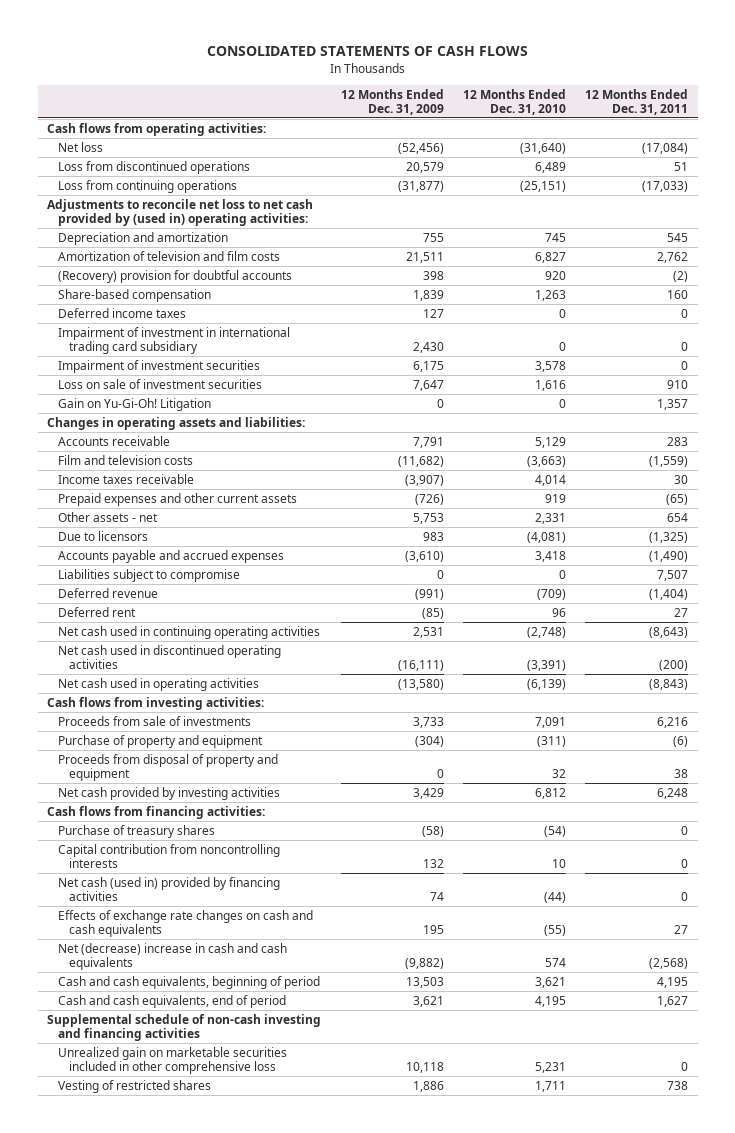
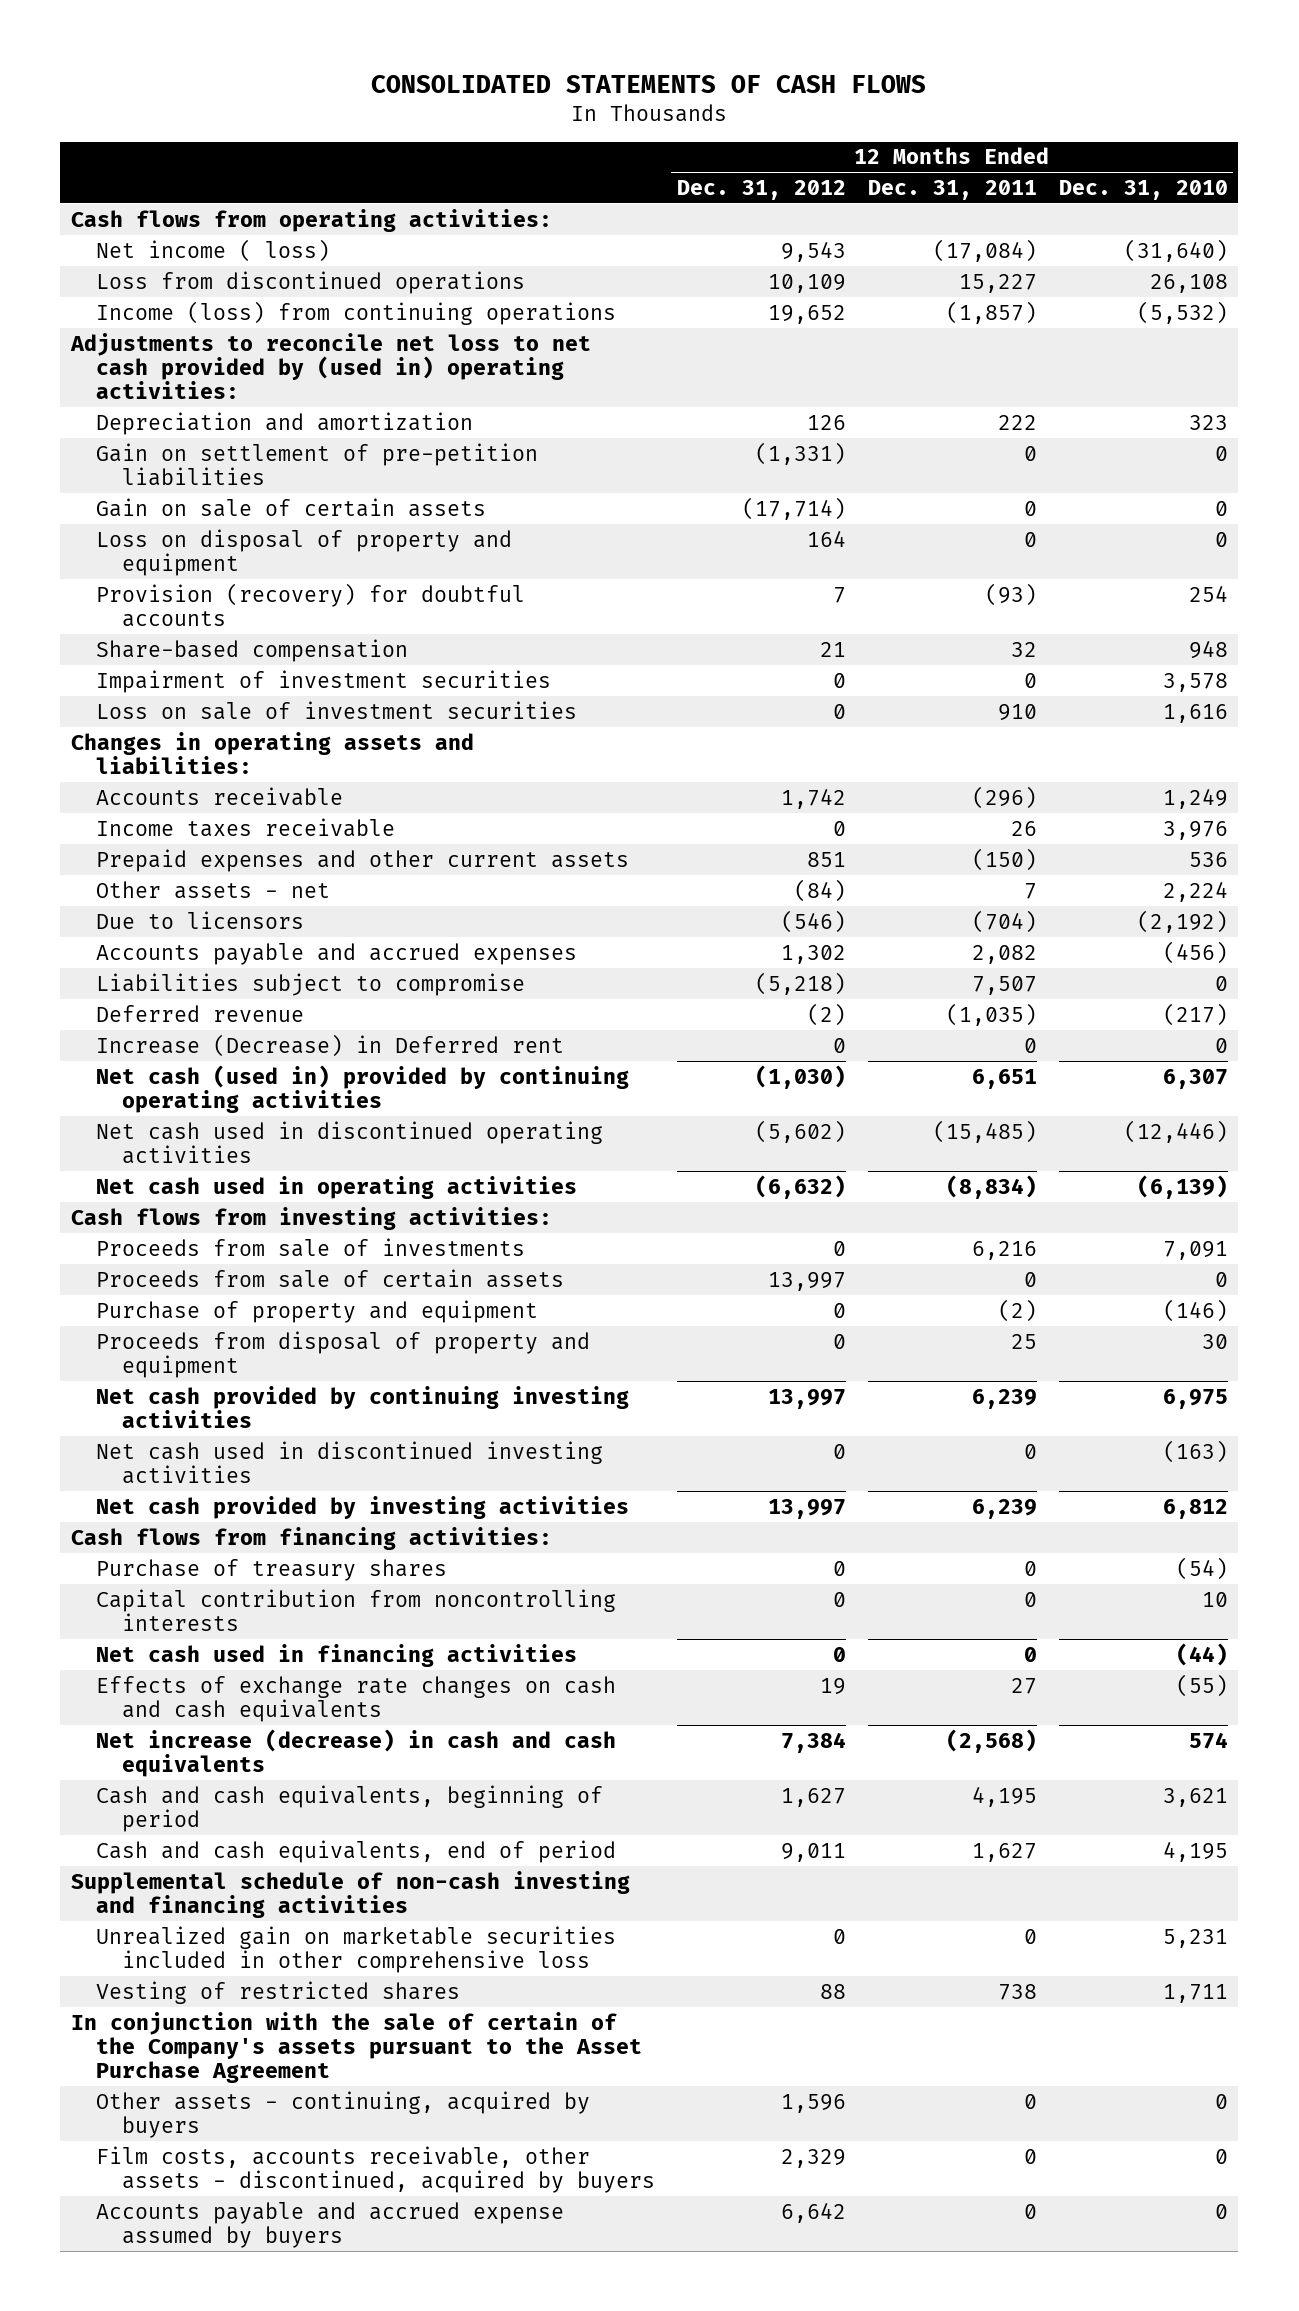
[340,88,444,115] 12 Months Ended Dec. 31, 2009 -> none
none -> [676,180,846,201] Dec. 31, 2012
[58,141,104,152] Net loss -> [96,238,331,262] Net income ( loss)
[534,161,566,173] 6,489 -> [1149,273,1228,293] 26,108
[674,161,689,171] 51 -> [958,273,1037,293] 15,227
[58,179,238,193] Loss from continuing operations -> [96,300,617,325] Income (loss) from continuing operations
[519,180,566,192] (25,151) -> [1136,300,1228,324] (5,532)
[642,180,689,192] (17,033) -> [945,300,1037,324] (1,857)
[58,250,281,261] Amortization of television and film costs -> none
[58,307,187,318] Deferred income taxes -> none
[58,326,291,354] Impairment of investment in international trading card subsidiary -> none
[544,232,566,242] 745 -> [1188,414,1228,430] 323
[667,232,689,242] 545 -> [997,414,1037,430] 222
none -> [96,442,539,486] Gain on settlement of pre-petition liabilities
none -> [96,497,487,517] Gain on sale of certain assets
none -> [96,528,513,576] Loss on disposal of property and equipment
[58,269,293,283] (Recovery) provision for doubtful accounts -> [96,582,526,627] Provision (recovery) for doubtful accounts
[544,270,566,280] 920 -> [1188,584,1228,602] 254
[673,270,689,282] (2) -> [984,582,1037,606] (93)
[534,289,566,301] 1,263 -> [1188,639,1228,659] 948
[667,289,689,299] 160 -> [1010,641,1037,657] 32
[58,397,212,411] Gain on Yu-Gi-Oh! Litigation -> none
[58,454,194,465] Film and television costs -> none
[534,436,566,448] 5,129 -> [1162,787,1228,809] 1,249
[667,436,689,446] 283 -> [971,785,1037,809] (296)
[534,474,566,486] 4,014 -> [1162,820,1228,840] 3,976
[674,474,689,484] 30 -> [1010,820,1037,836] 26
[544,493,566,503] 919 -> [1188,851,1228,867] 536
[666,493,689,505] (65) -> [971,847,1037,871] (150)
[534,512,566,524] 2,331 -> [1162,880,1228,902] 2,224
[667,512,689,522] 654 -> [1023,882,1037,899] 7
[526,531,566,543] (4,081) -> [1136,909,1228,933] (2,192)
[649,531,689,543] (1,325) -> [971,909,1037,933] (704)
[534,550,566,562] 3,418 -> [1162,940,1228,964] (456)
[649,550,689,562] (1,490) -> [971,944,1037,964] 2,082
[58,606,137,617] Deferred rent -> none
[536,588,566,600] (709) -> [1162,1002,1228,1026] (217)
[649,588,689,600] (1,404) -> [945,1002,1037,1026] (1,035)
none -> [96,1033,565,1057] Increase (Decrease) in Deferred rent
[58,625,321,639] Net cash used in continuing operating activities -> [96,1064,630,1113] Net cash (used in) provided by continuing operating activities
[526,626,566,638] (2,748) -> [1162,1068,1228,1089] 6,307
[649,626,689,638] (8,643) -> [971,1068,1037,1089] 6,651
[526,659,566,671] (3,391) -> [1123,1119,1228,1143] (12,446)
[659,659,689,671] (200) -> [932,1119,1037,1143] (15,485)
[649,678,689,690] (8,843) -> [945,1174,1037,1199] (8,834)
none -> [96,1268,565,1288] Proceeds from sale of certain assets
[536,735,566,747] (311) -> [1162,1298,1228,1322] (146)
[673,735,689,747] (6) -> [997,1298,1037,1322] (2)
[551,768,566,778] 32 -> [1201,1333,1228,1349] 30
[674,768,689,778] 38 -> [1010,1333,1037,1349] 25
none -> [96,1385,630,1428] Net cash provided by continuing investing activities
none -> [96,1440,604,1484] Net cash used in discontinued investing activities
[657,787,689,799] 6,248 -> [971,1498,1037,1519] 6,239
[58,876,281,901] Net cash (used in) provided by financing activities -> [96,1643,578,1667] Net cash used in financing activities
[58,942,288,970] Net (decrease) increase in cash and cash equivalents -> [96,1728,617,1777] Net increase (decrease) in cash and cash equivalents
none -> [71,2011,643,2084] In conjunction with the sale of certain of the Company's assets pursuant to the Asset Purchase Agreement
none -> [96,2090,591,2138] Other assets - continuing, acquired by buyers
none -> [96,2145,655,2193] Film costs, accounts receivable, other assets - discontinued, acquired by buyers
none -> [96,2201,565,2248] Accounts payable and accrued expense assumed by buyers

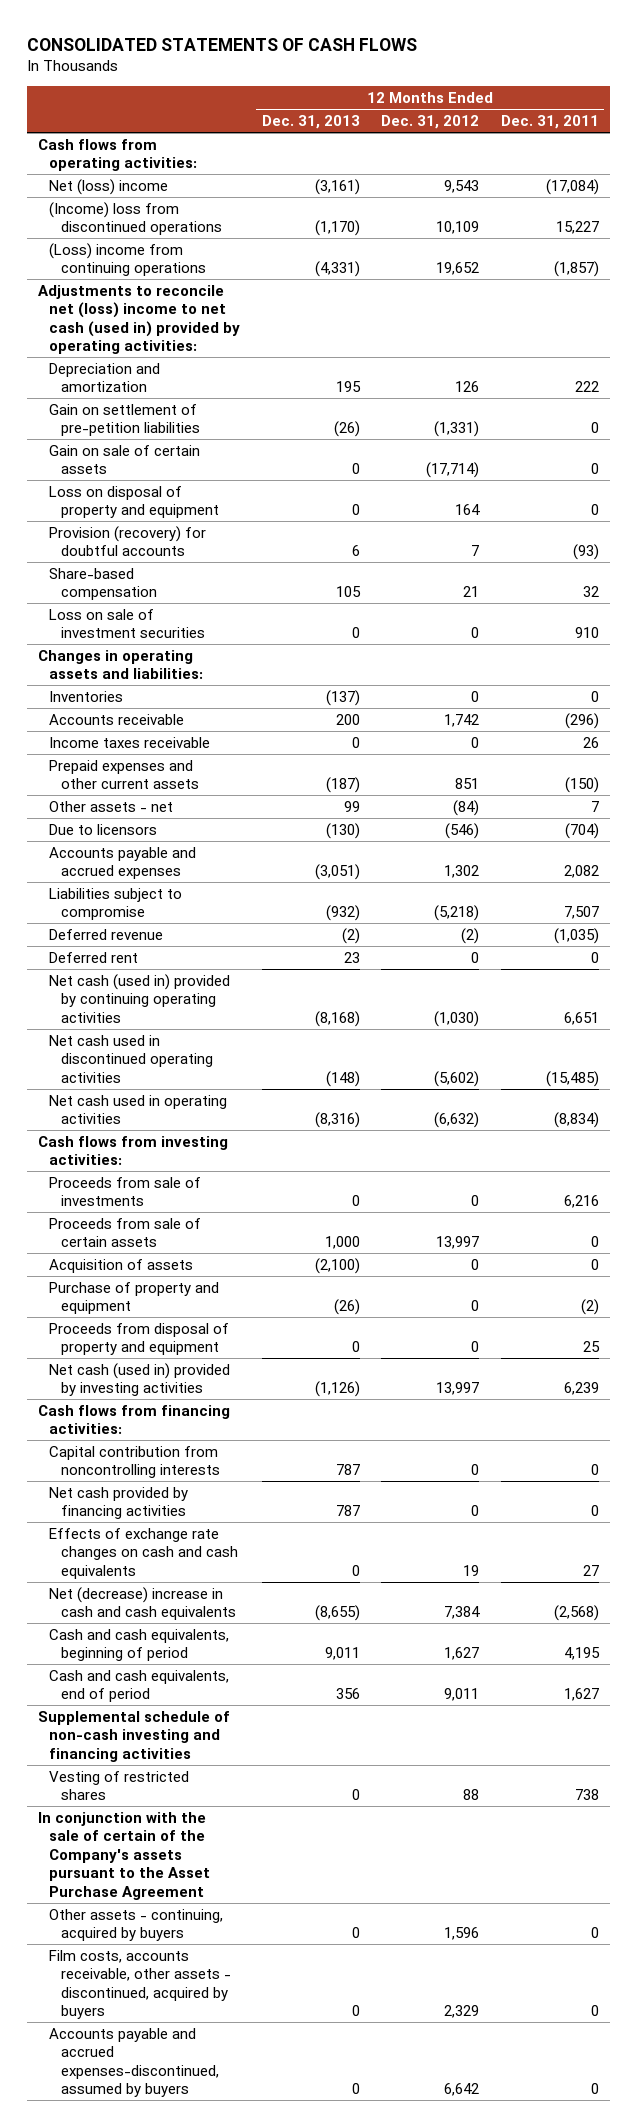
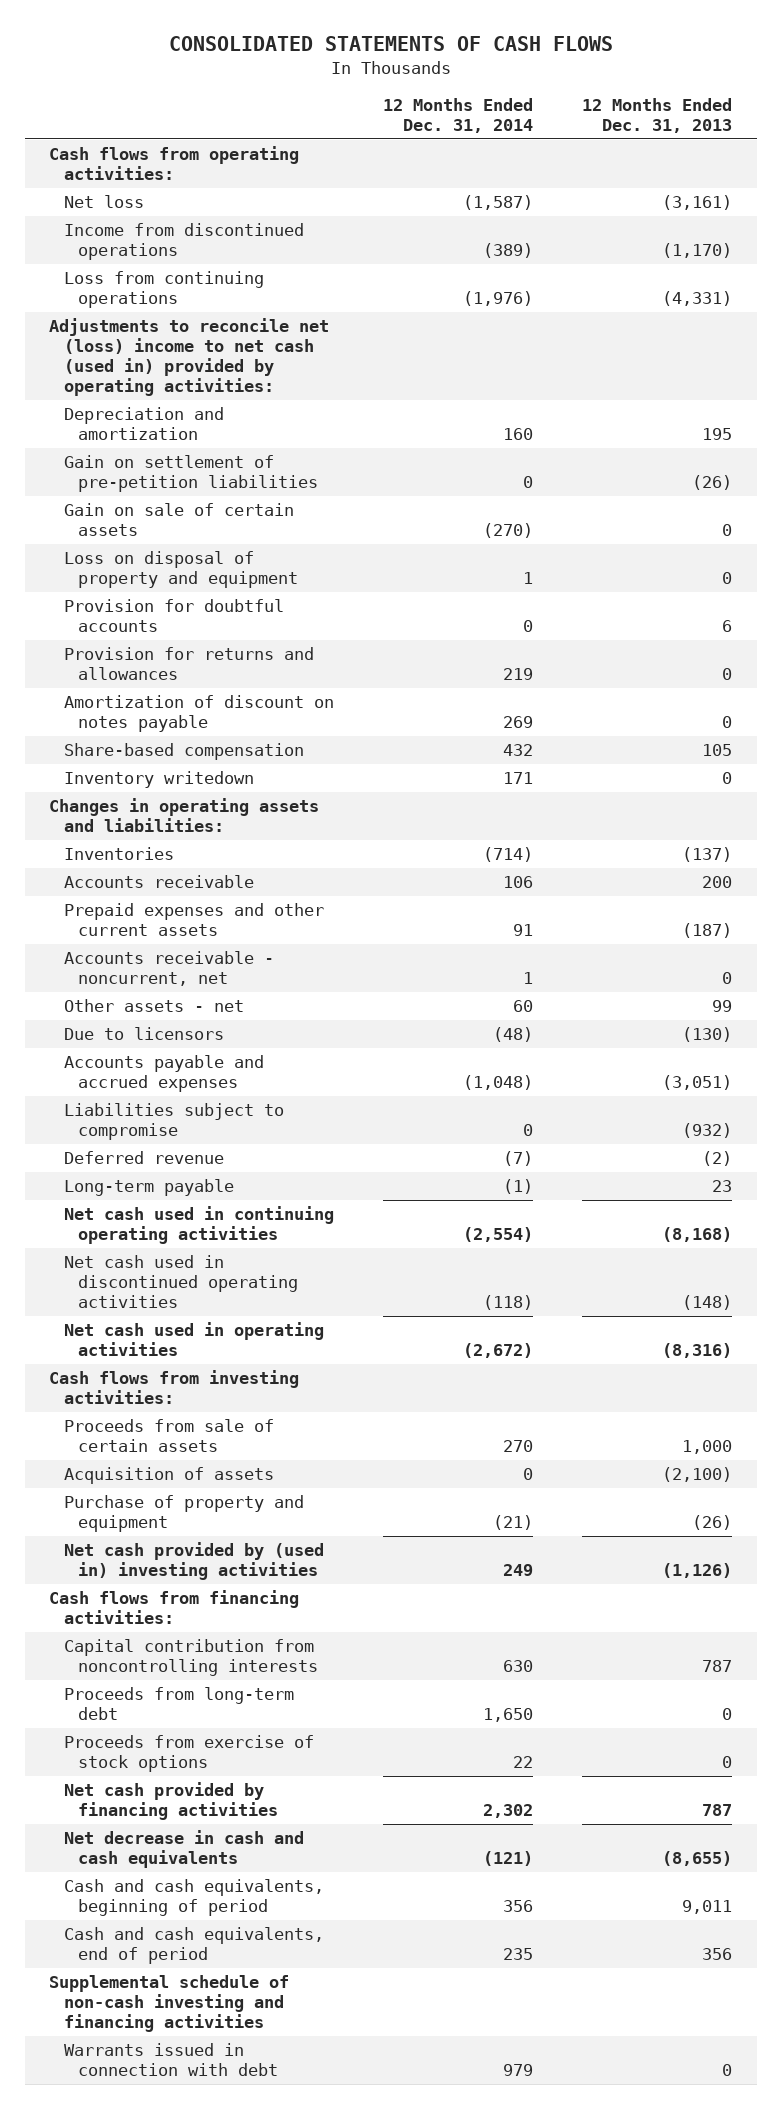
[381,115,480,130] Dec. 31, 2012 -> none
[501,115,600,130] Dec. 31, 2011 -> none
none -> [382,98,533,134] 12 Months Ended Dec. 31, 2014
[49,178,169,195] Net (loss) income -> [63,195,144,209] Net loss
[49,201,222,236] (Income) loss from discontinued operations -> [63,223,304,261] Income from discontinued operations
[49,242,206,277] (Loss) income from continuing operations -> [63,271,264,309] Loss from continuing operations
[49,525,207,557] Provision (recovery) for doubtful accounts -> [63,599,284,633] Provision for doubtful accounts
none -> [63,647,314,681] Provision for returns and allowances
none -> [63,695,334,733] Amortization of discount on notes payable
[49,608,205,639] Loss on sale of investment securities -> none
none -> [63,771,254,789] Inventory writedown
[49,736,211,748] Income taxes receivable -> none
none -> [63,951,274,987] Accounts receivable - noncurrent, net
[49,951,139,963] Deferred rent -> none
none -> [63,1179,234,1197] Long-term payable
[49,973,231,1023] Net cash (used in) provided by continuing operating activities -> [63,1206,334,1245] Net cash used in continuing operating activities
[49,1176,202,1207] Proceeds from sale of investments -> none
[49,1322,230,1356] Proceeds from disposal of property and equipment -> none
[49,1362,231,1397] Net cash (used in) provided by investing activities -> [63,1542,324,1581] Net cash provided by (used in) investing activities
none -> [63,1687,294,1721] Proceeds from long-term debt
none -> [63,1735,314,1773] Proceeds from exercise of stock options
[49,1527,238,1579] Effects of exchange rate changes on cash and cash equivalents -> none
[49,1586,236,1621] Net (decrease) increase in cash and cash equivalents -> [63,1830,304,1869] Net decrease in cash and cash equivalents
[49,1770,190,1801] Vesting of restricted shares -> none
[37,1811,211,1900] In conjunction with the sale of certain of the Company's assets pursuant to the Asset Purchase Agreement -> none
[49,1908,224,1942] Other assets - continuing, acquired by buyers -> none
[49,1949,231,2020] Film costs, accounts receivable, other assets - discontinued, acquired by buyers -> none
[49,2027,219,2098] Accounts payable and accrued expenses-discontinued, assumed by buyers -> none
none -> [63,2043,278,2077] Warrants issued in connection with debt

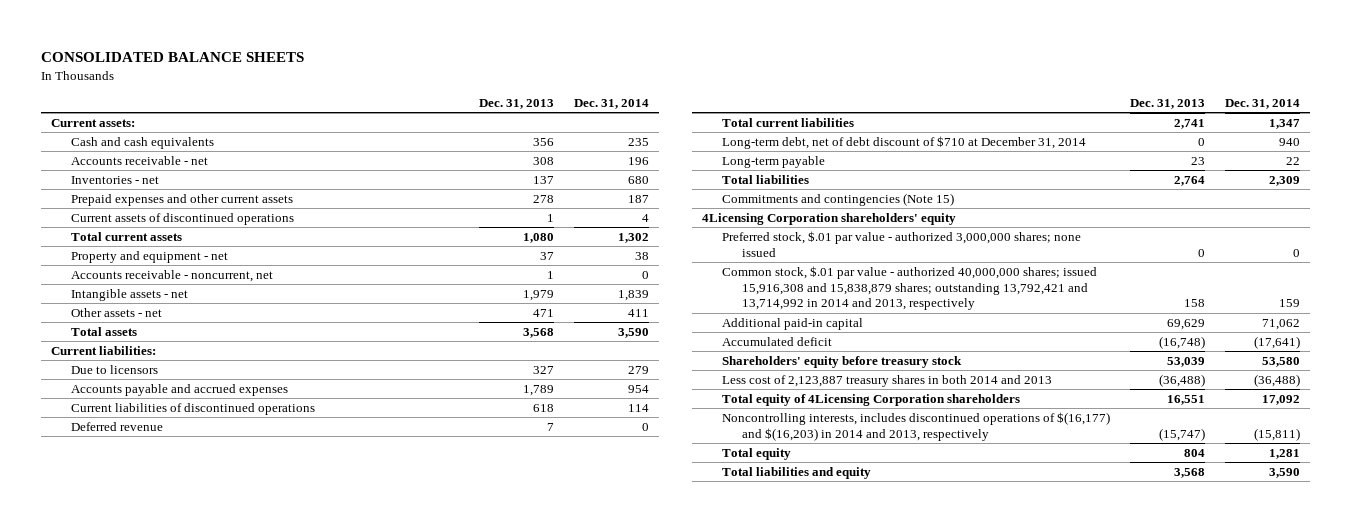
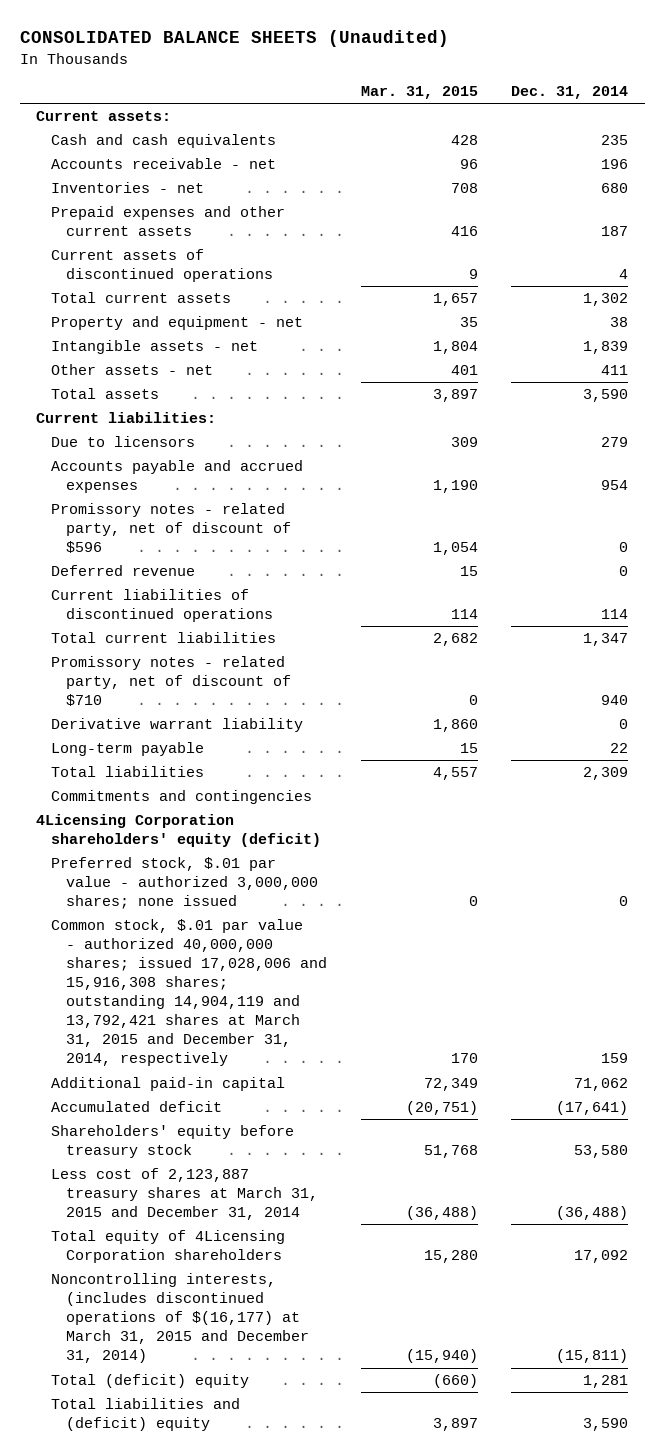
[41,51,305,62] CONSOLIDATED BALANCE SHEETS -> [19,30,449,48] CONSOLIDATED BALANCE SHEETS (Unaudited)
[479,98,555,109] Dec. 31, 2013 -> none
none -> [360,85,478,99] Mar. 31, 2015
[71,269,274,282] Accounts receivable - noncurrent, net -> none
none -> [51,503,292,554] Promissory notes - related party, net of discount of $596
[71,402,316,415] Current liabilities of discontinued operations -> [51,589,274,623] Current liabilities of discontinued operations
[721,135,1086,149] Long-term debt, net of debt discount of $710 at December 31, 2014 -> none
none -> [51,656,292,707] Promissory notes - related party, net of discount of $710
none -> [51,718,304,733] Derivative warrant liability
[721,192,954,206] Commitments and contingencies (Note 15) -> [51,790,313,805] Commitments and contingencies
[701,212,956,225] 4Licensing Corporation shareholders' equity -> [36,814,322,848] 4Licensing Corporation shareholders' equity (deficit)
[721,265,1097,311] Common stock, $.01 par value - authorized 40,000,000 shares; issued 15,916,308 and 15,838,879 shares; outstanding 13,792,421 and 13,714,992 in 2014 and 2013, respectively -> [51,919,328,1067] Common stock, $.01 par value - authorized 40,000,000 shares; issued 17,028,006 and 15,916,308 shares; outstanding 14,904,119 and 13,792,421 shares at March 31, 2015 and December 31, 2014, respectively
[721,374,1052,387] Less cost of 2,123,887 treasury shares in both 2014 and 2013 -> [51,1168,319,1221] Less cost of 2,123,887 treasury shares at March 31, 2015 and December 31, 2014
[721,411,1110,441] Noncontrolling interests, includes discontinued operations of $(16,177) and $(16,203) in 2014 and 2013, respectively -> [51,1273,310,1364] Noncontrolling interests, (includes discontinued operations of $(16,177) at March 31, 2015 and December 31, 2014)
[721,447,791,460] Total equity -> [51,1374,250,1389] Total (deficit) equity
[721,466,871,479] Total liabilities and equity -> [51,1398,241,1432] Total liabilities and (deficit) equity

